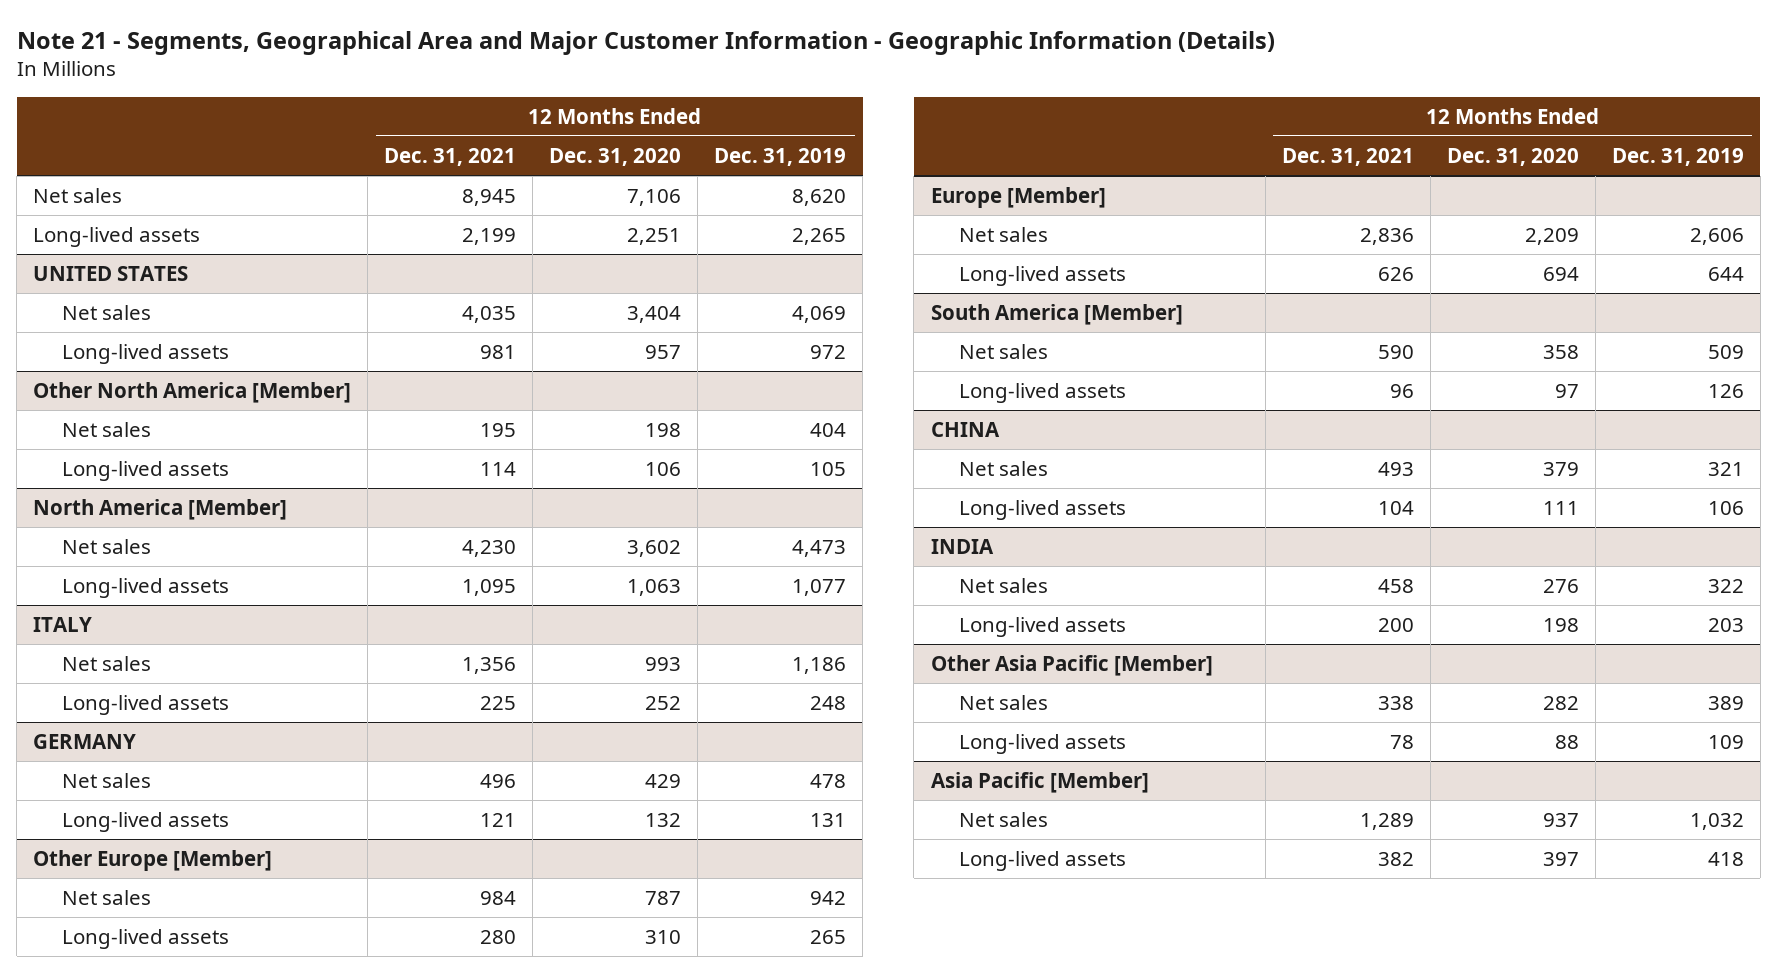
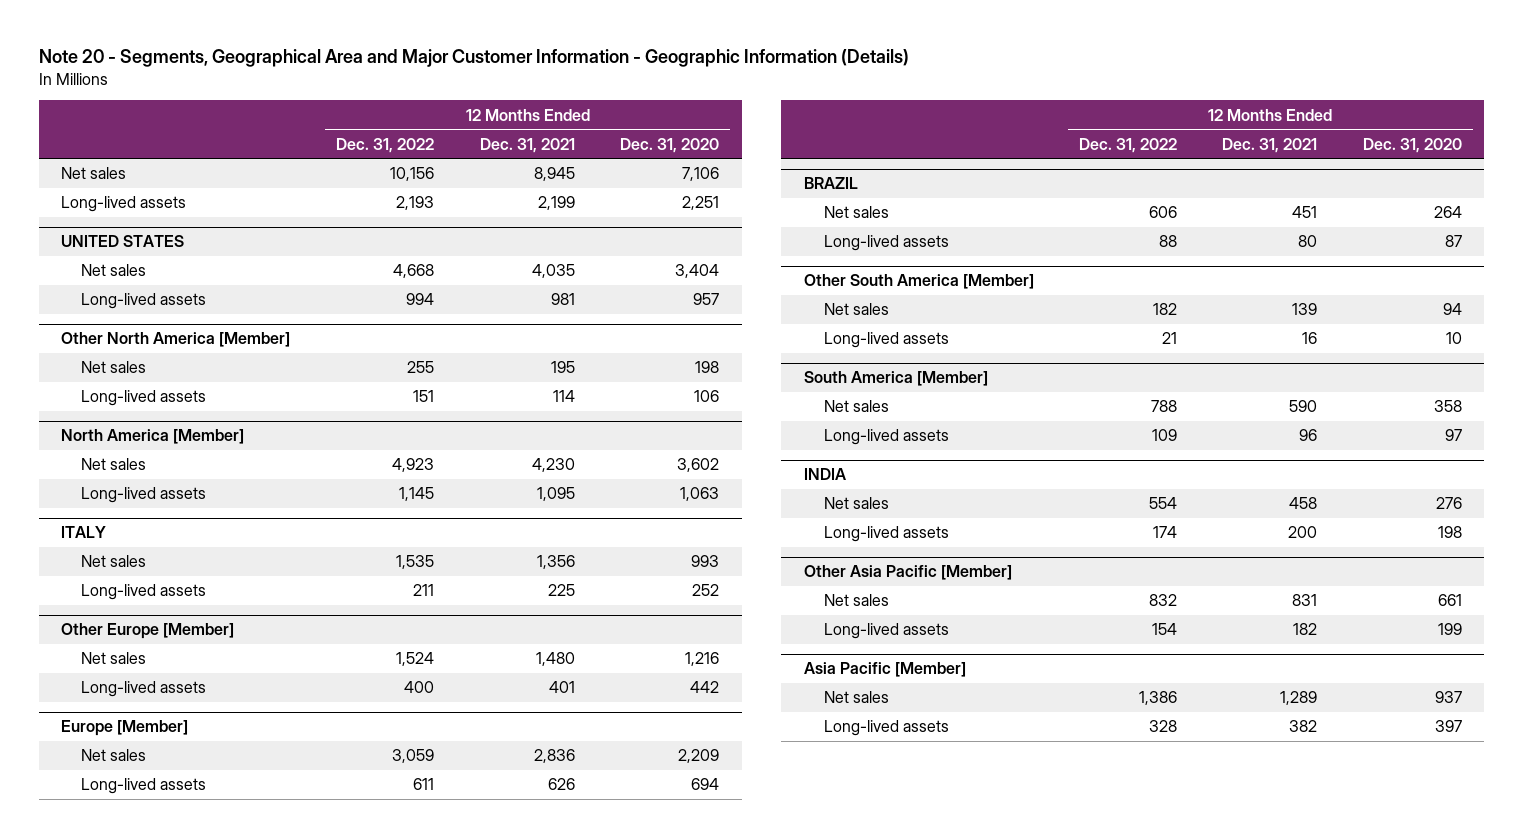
[16,30,1275,55] Note 21 - Segments, Geographical Area and Major Customer Information - Geographic Information (Details) -> [38,49,909,68] Note 20 - Segments, Geographical Area and Major Customer Information - Geographic Information (Details)
[714,147,847,166] Dec. 31, 2019 -> none
none -> [336,137,435,153] Dec. 31, 2022
[33,733,137,749] GERMANY -> none
[61,772,151,788] Net sales -> none
[61,811,229,832] Long-lived assets -> none
[480,890,517,905] 984 -> [535,652,575,667] 1,480
[645,890,682,905] 787 -> [684,652,719,667] 1,216
[480,929,517,944] 280 -> [548,681,575,694] 401
[645,929,682,944] 310 -> [689,681,719,694] 442
none -> [803,177,858,190] BRAZIL
none -> [823,206,889,219] Net sales
none -> [823,235,949,252] Long-lived assets
none -> [803,274,1034,290] Other South America [Member]
none -> [823,303,889,316] Net sales
none -> [823,332,949,349] Long-lived assets
[930,421,1000,437] CHINA -> none
[959,460,1049,476] Net sales -> none
[959,499,1127,520] Long-lived assets -> none
[1377,695,1414,710] 338 -> [1292,594,1318,607] 831
[1542,695,1579,710] 282 -> [1437,594,1462,607] 661
[1389,734,1414,749] 78 -> [1293,623,1318,636] 182
[1554,734,1579,749] 88 -> [1437,623,1462,636] 199

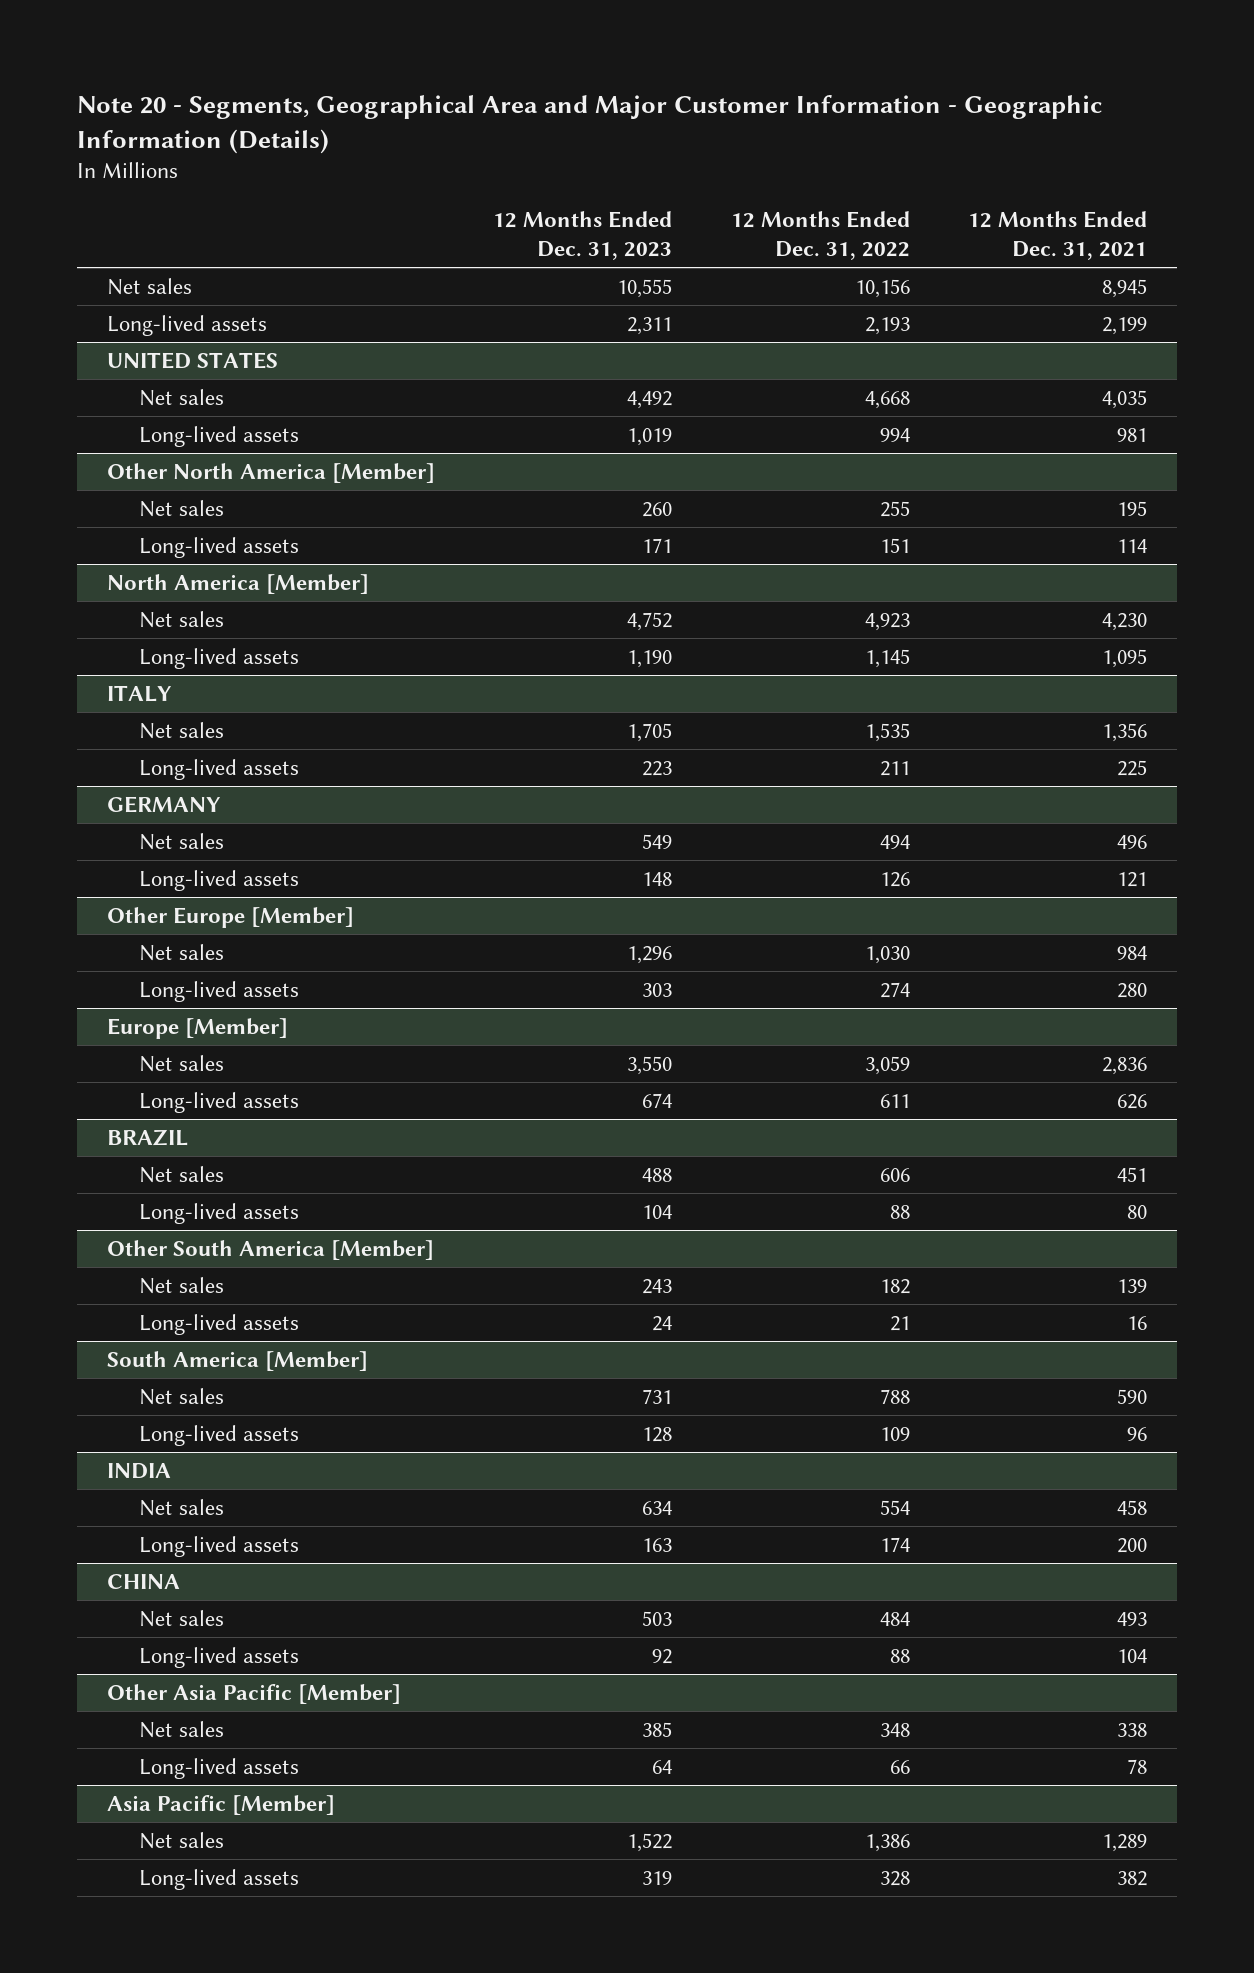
[619,137,719,153] Dec. 31, 2020 -> none
none -> [493,211,673,260] 12 Months Ended Dec. 31, 2023
none -> [106,796,221,814] GERMANY
none -> [138,833,224,851] Net sales
none -> [138,870,299,892] Long-lived assets
[396,652,435,667] 1,524 -> [864,946,910,965] 1,030
[535,652,575,667] 1,480 -> [1117,946,1148,961] 984
[404,681,435,694] 400 -> [879,982,910,999] 274
[548,681,575,694] 401 -> [1117,983,1148,999] 280
none -> [106,1574,180,1590] CHINA
none -> [138,1610,224,1628] Net sales
none -> [138,1647,299,1669] Long-lived assets
[1149,594,1178,607] 832 -> [879,1723,910,1738] 348
[1292,594,1318,607] 831 -> [1117,1723,1148,1738] 338
[1152,623,1178,636] 154 -> [889,1760,910,1775] 66
[1293,623,1318,636] 182 -> [1127,1759,1148,1775] 78

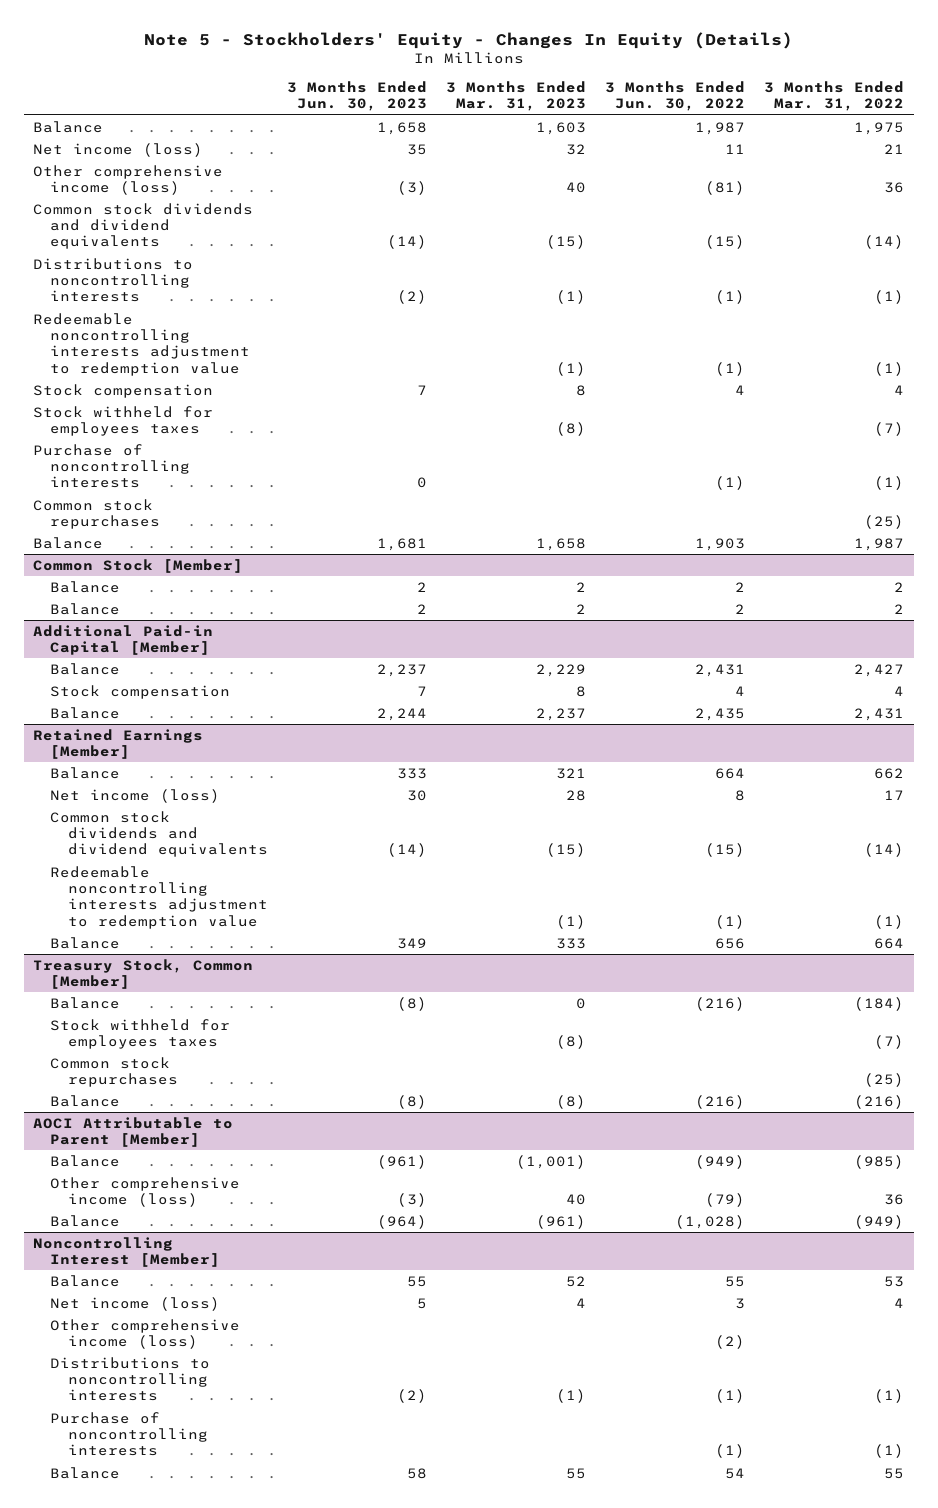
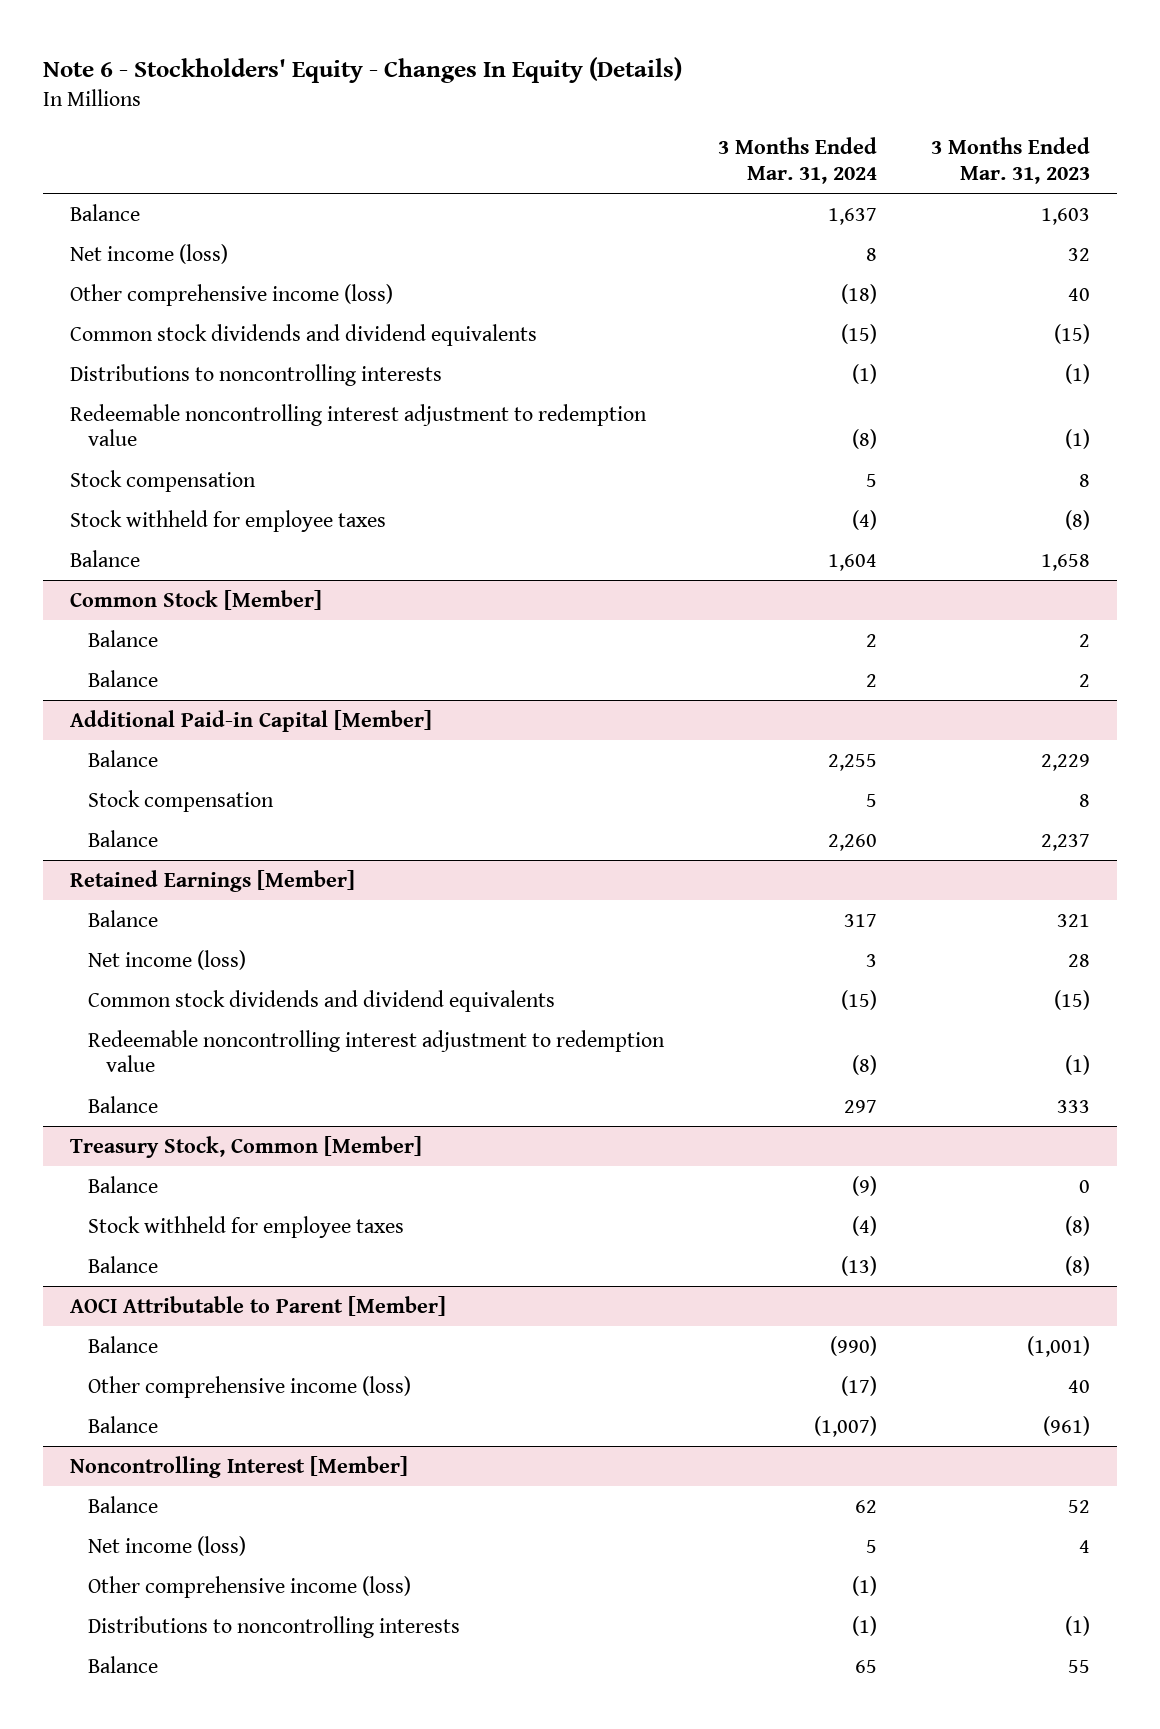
[143,31,793,49] Note 5 - Stockholders' Equity - Changes In Equity (Details) -> [43,56,683,83] Note 6 - Stockholders' Equity - Changes In Equity (Details)
[286,80,427,112] 3 Months Ended Jun. 30, 2023 -> none
[605,80,746,112] 3 Months Ended Jun. 30, 2022 -> none
[764,80,905,112] 3 Months Ended Mar. 31, 2022 -> none
none -> [717,137,877,185] 3 Months Ended Mar. 31, 2024
[33,312,251,376] Redeemable noncontrolling interests adjustment to redemption value -> [70,403,648,447] Redeemable noncontrolling interest adjustment to redemption value
[33,443,191,489] Purchase of noncontrolling interests -> none
[33,498,161,530] Common stock repurchases -> none
[33,405,214,437] Stock withheld for employees taxes -> [70,509,387,532] Stock withheld for employee taxes
[50,865,268,929] Redeemable noncontrolling interests adjustment to redemption value -> [87,1029,665,1073] Redeemable noncontrolling interest adjustment to redemption value
[50,1056,178,1088] Common stock repurchases -> none
[50,1018,231,1050] Stock withheld for employees taxes -> [87,1215,404,1238] Stock withheld for employee taxes
[50,1411,208,1457] Purchase of noncontrolling interests -> none

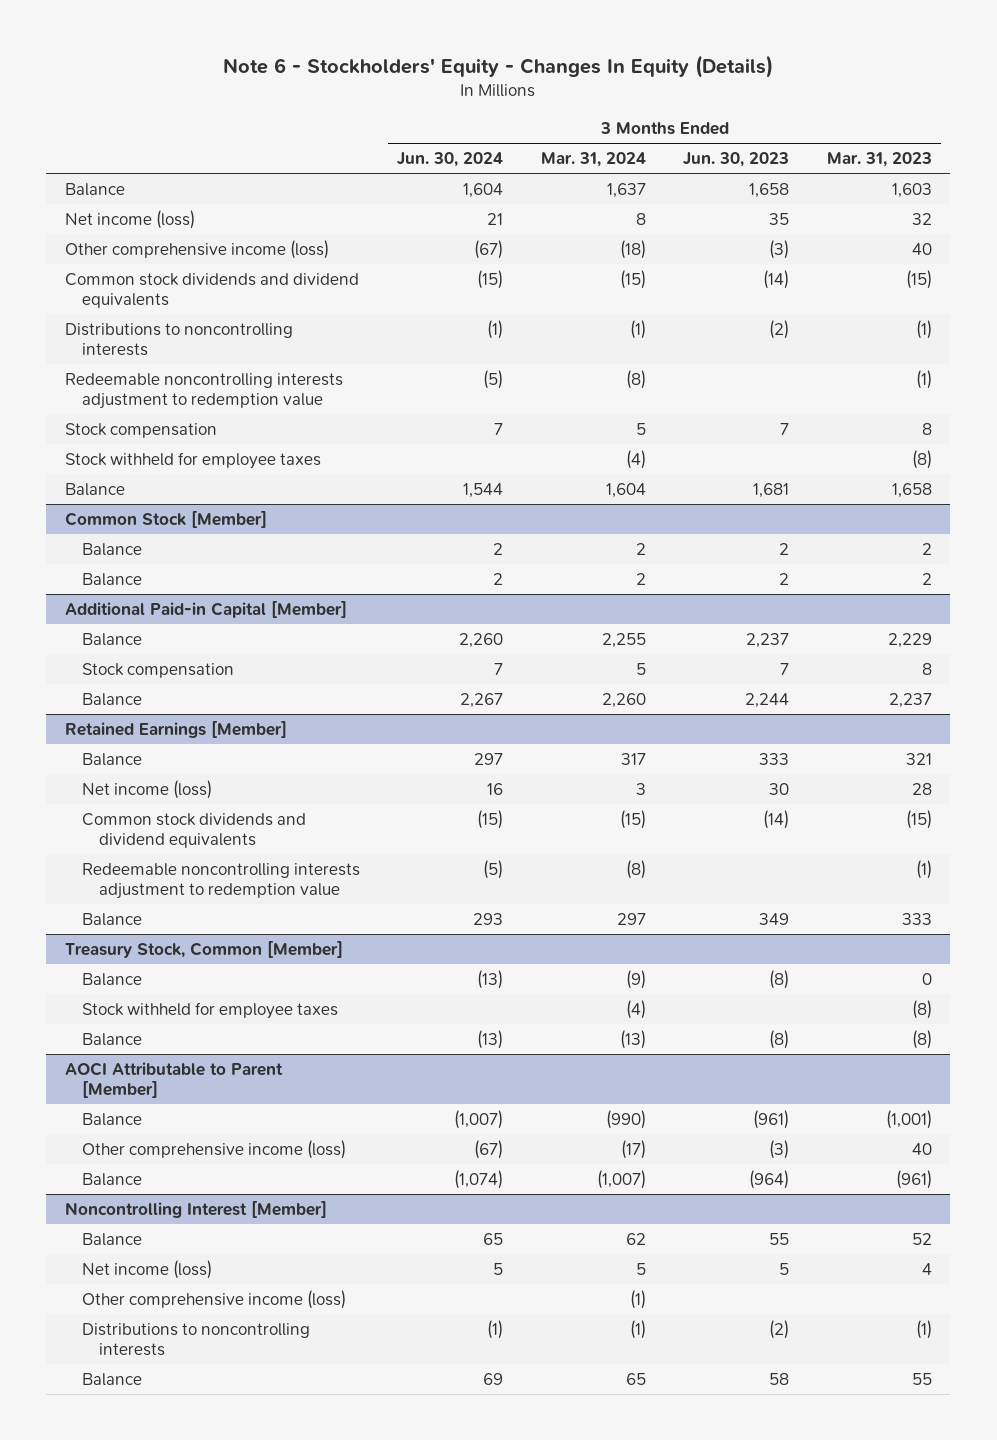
none -> [397,152,504,168] Jun. 30, 2024
none -> [683,152,790,168] Jun. 30, 2023
[70,403,648,447] Redeemable noncontrolling interest adjustment to redemption value -> [64,372,343,409] Redeemable noncontrolling interests adjustment to redemption value
[87,1029,665,1073] Redeemable noncontrolling interest adjustment to redemption value -> [81,862,360,899] Redeemable noncontrolling interests adjustment to redemption value

